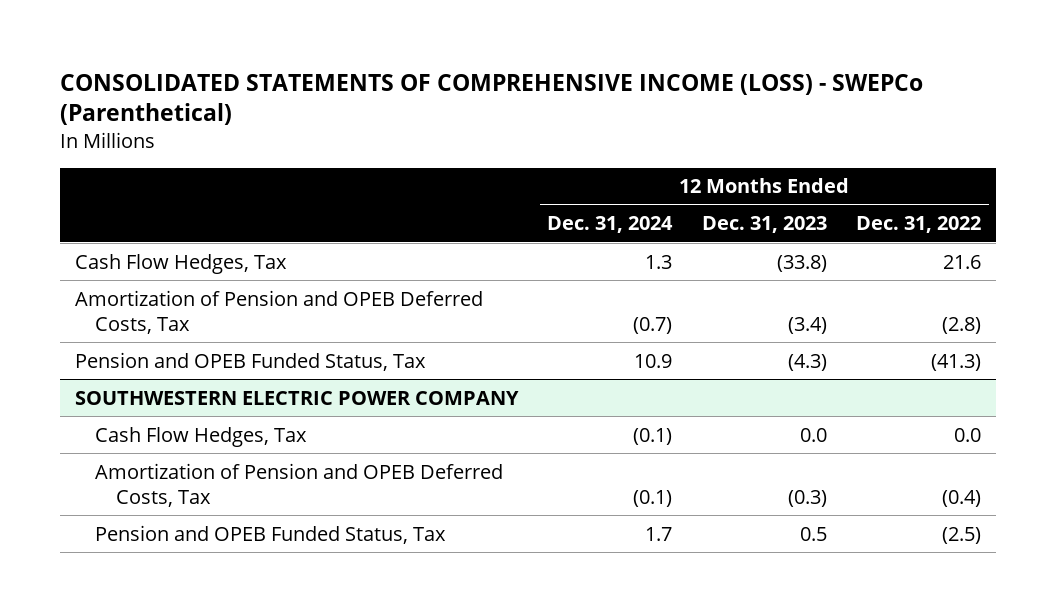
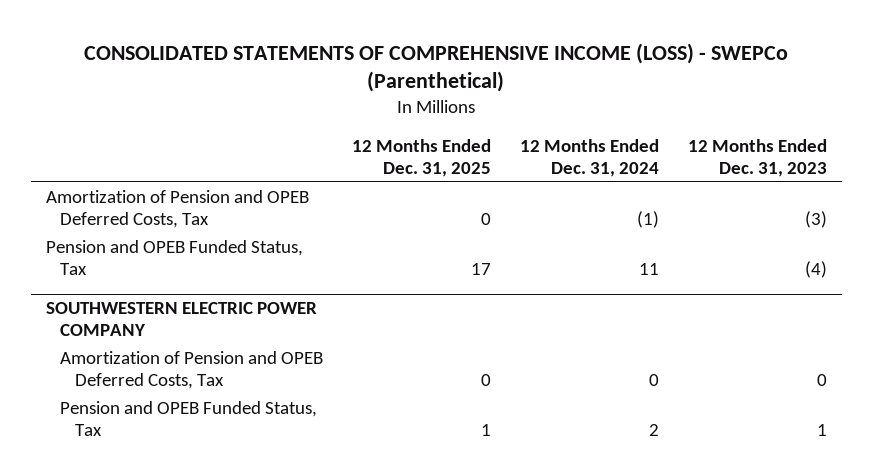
[856,216,982,234] Dec. 31, 2022 -> none
none -> [352,138,492,178] 12 Months Ended Dec. 31, 2025
[74,253,287,274] Cash Flow Hedges, Tax -> none
[633,316,673,334] (0.7) -> [637,211,660,229] (1)
[787,316,827,334] (3.4) -> [805,211,828,229] (3)
[634,353,673,368] 10.9 -> [639,263,660,276] 11
[787,353,827,371] (4.3) -> [805,261,828,279] (4)
[95,426,308,447] Cash Flow Hedges, Tax -> none
[633,489,673,507] (0.1) -> [649,374,660,387] 0
[787,489,827,507] (0.3) -> [817,374,828,387] 0
[645,526,673,541] 1.7 -> [649,424,660,437] 2
[799,526,827,541] 0.5 -> [817,424,828,437] 1

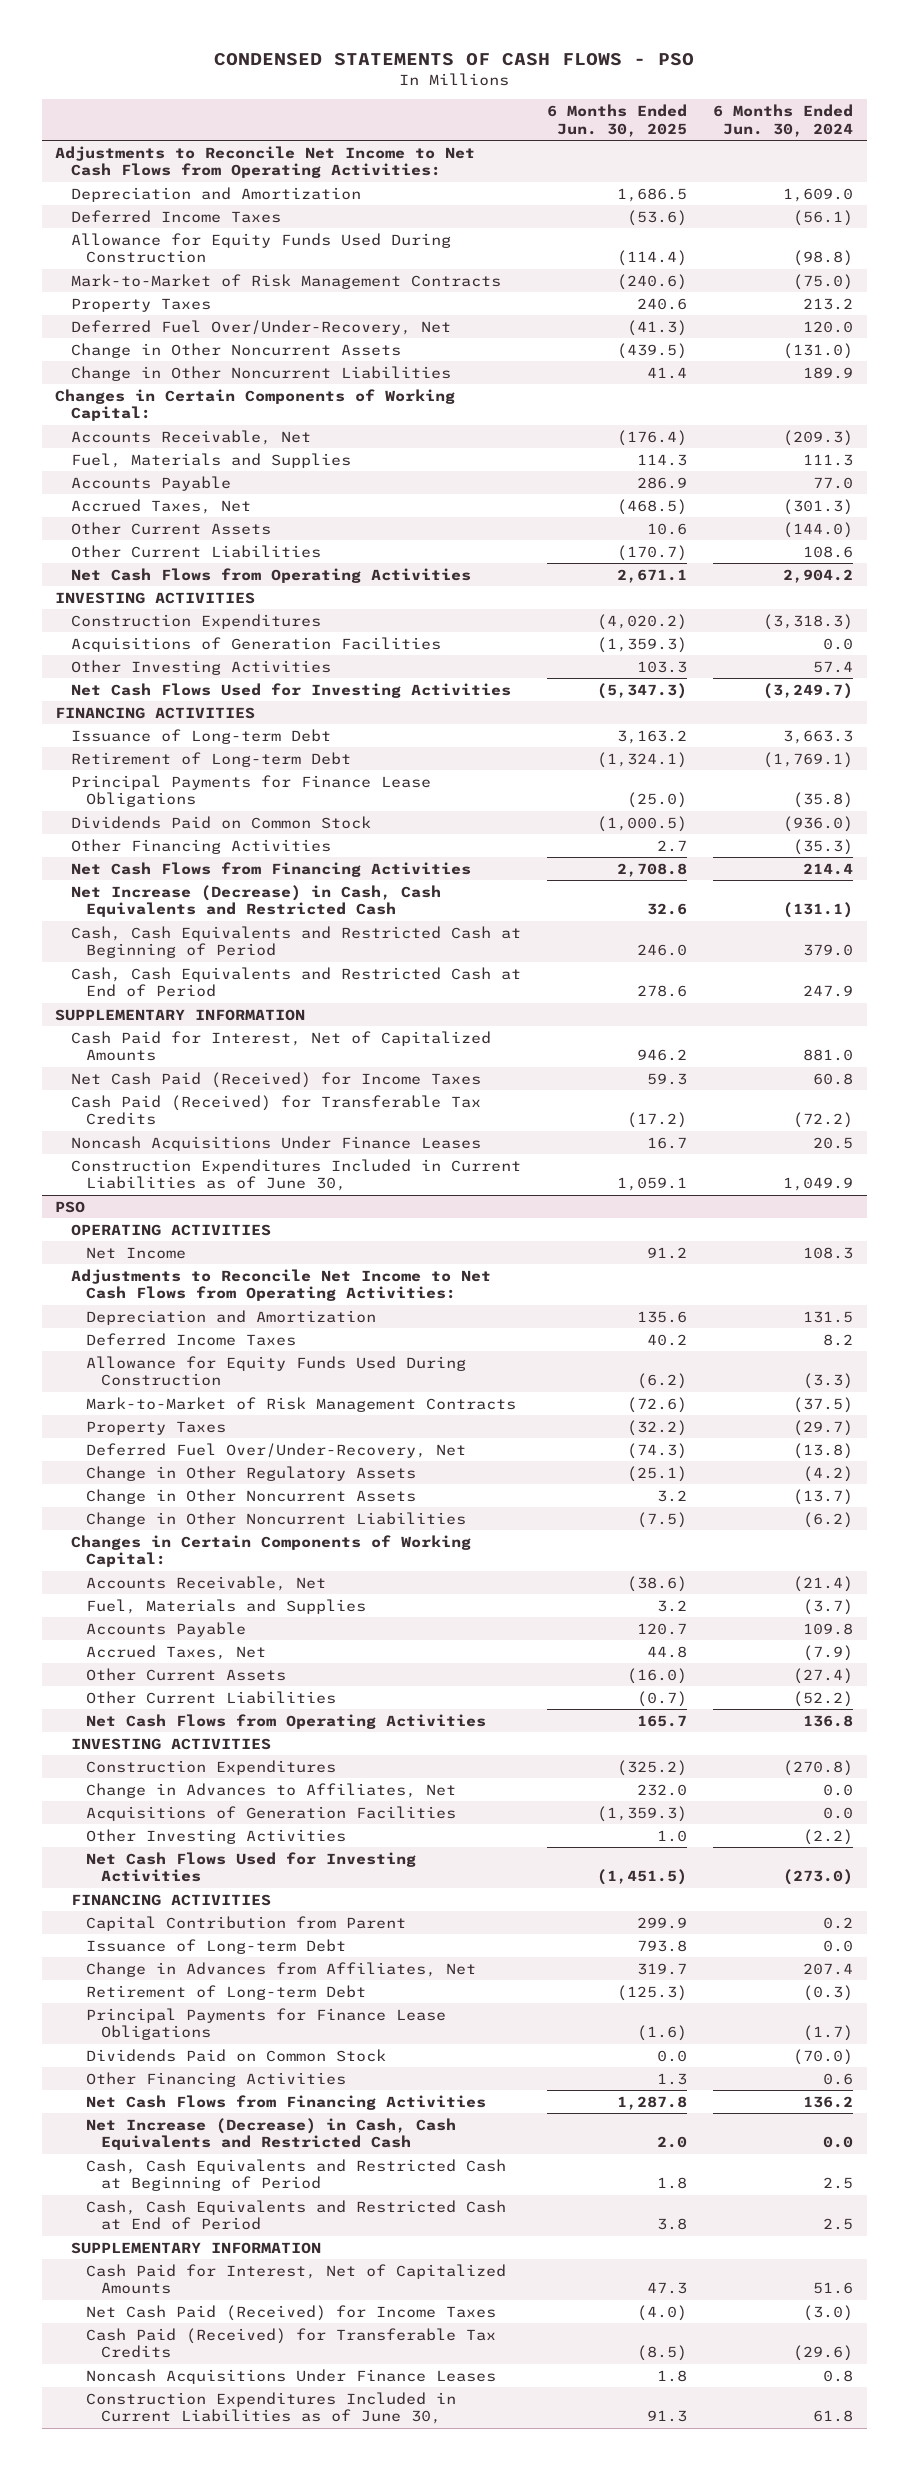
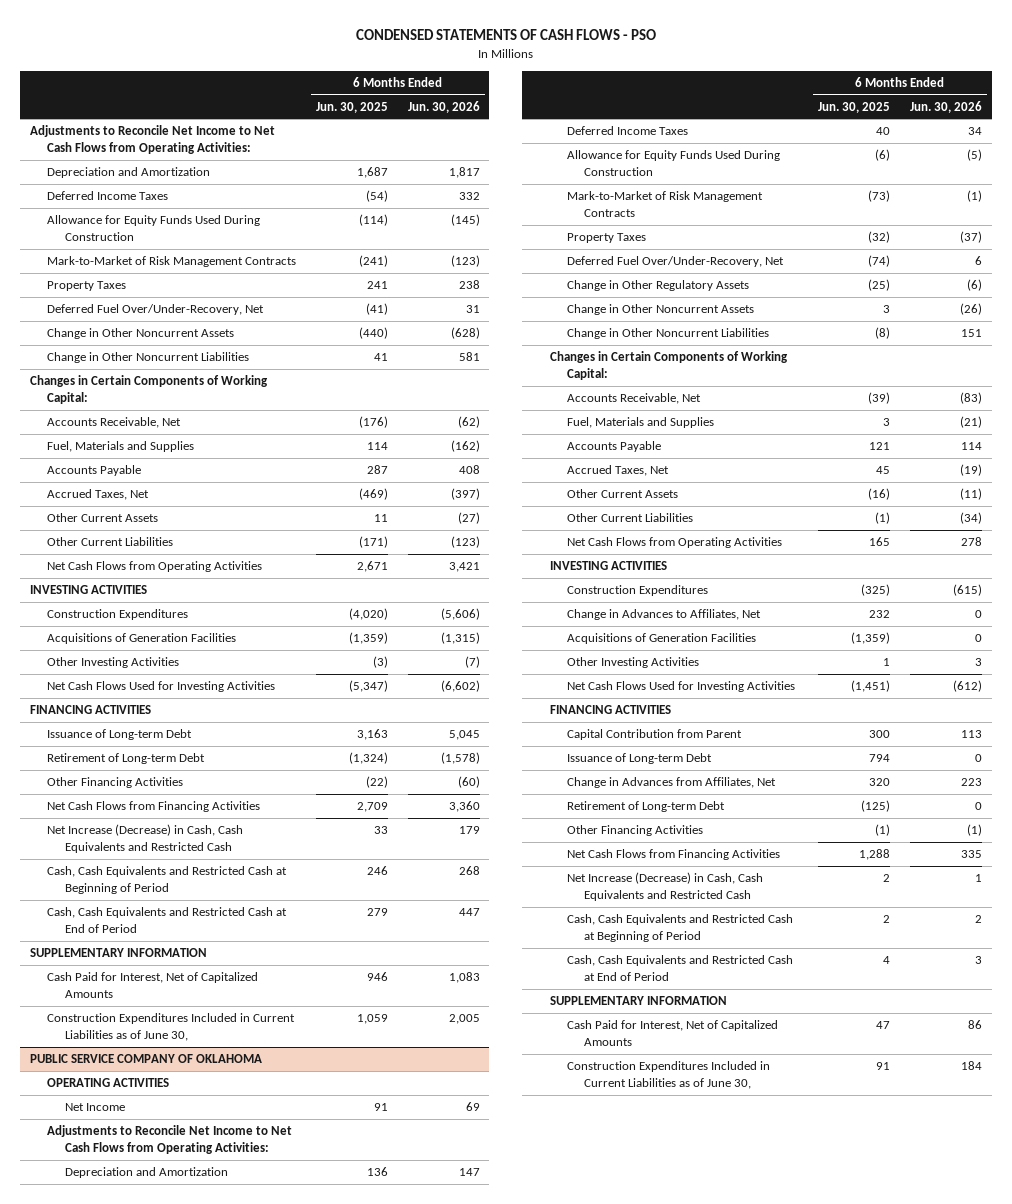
[713,103,854,137] 6 Months Ended Jun. 30, 2024 -> none
none -> [407,100,480,113] Jun. 30, 2026
[617,187,688,202] 1,686.5 -> [356,167,388,179] 1,687
[627,209,688,226] (53.6) -> [365,190,388,203] (54)
[617,250,688,267] (114.4) -> [358,214,388,227] (114)
[617,273,688,290] (240.6) -> [358,255,388,268] (241)
[637,297,688,310] 240.6 -> [366,281,388,290] 241
[627,319,688,336] (41.3) -> [365,303,388,316] (41)
[617,342,688,359] (439.5) -> [358,327,388,340] (440)
[647,366,688,379] 41.4 -> [373,353,388,362] 41
[617,429,688,446] (176.4) -> [358,416,388,429] (176)
[637,453,688,466] 114.3 -> [366,442,388,451] 114
[637,476,688,489] 286.9 -> [366,465,388,475] 287
[617,498,688,515] (468.5) -> [358,488,388,501] (469)
[647,522,688,535] 10.6 -> [373,514,388,523] 11
[617,544,688,561] (170.7) -> [358,536,388,549] (171)
[617,568,688,583] 2,671.1 -> [356,561,388,573] 2,671
[597,613,688,630] (4,020.2) -> [348,608,388,621] (4,020)
[597,636,688,653] (1,359.3) -> [348,632,388,645] (1,359)
[637,660,688,673] 103.3 -> [372,656,388,669] (3)
[597,682,688,699] (5,347.3) -> [348,680,388,693] (5,347)
[70,774,431,808] Principal Payments for Finance Lease Obligations -> none
[70,815,371,829] Dividends Paid on Common Stock -> none
[617,729,688,744] 3,163.2 -> [356,729,388,741] 3,163
[597,751,688,768] (1,324.1) -> [348,752,388,765] (1,324)
[657,839,688,852] 2.7 -> [365,776,388,789] (22)
[617,862,688,877] 2,708.8 -> [356,802,388,813] 2,709
[647,903,688,916] 32.6 -> [373,826,388,835] 33
[637,944,688,957] 246.0 -> [366,866,388,876] 246
[637,985,688,998] 278.6 -> [366,908,388,917] 279
[70,1071,481,1088] Net Cash Paid (Received) for Income Taxes -> none
[70,1094,481,1126] Cash Paid (Received) for Transferable Tax Credits -> none
[70,1135,481,1151] Noncash Acquisitions Under Finance Leases -> none
[637,1049,688,1062] 946.2 -> [366,972,388,982] 946
[617,1177,688,1192] 1,059.1 -> [356,1014,388,1025] 1,059
[55,1200,86,1213] PSO -> [29,1054,262,1064] PUBLIC SERVICE COMPANY OF OKLAHOMA
[647,1246,688,1259] 91.2 -> [373,1103,388,1112] 91
[637,1310,688,1323] 135.6 -> [366,1167,388,1177] 136
[647,1333,688,1346] 40.2 -> [876,127,891,136] 40
[637,1373,688,1390] (6.2) -> [875,149,891,162] (6)
[627,1396,688,1413] (72.6) -> [868,190,891,203] (73)
[627,1419,688,1436] (32.2) -> [868,231,891,244] (32)
[627,1442,688,1459] (74.3) -> [868,255,891,268] (74)
[627,1465,688,1482] (25.1) -> [868,279,891,292] (25)
[657,1489,688,1502] 3.2 -> [883,305,891,314] 3
[637,1511,688,1528] (7.5) -> [875,327,891,340] (8)
[627,1575,688,1592] (38.6) -> [868,392,891,405] (39)
[657,1599,688,1612] 3.2 -> [883,418,891,427] 3
[637,1622,688,1635] 120.7 -> [869,442,891,451] 121
[647,1645,688,1658] 44.8 -> [876,466,891,475] 45
[627,1667,688,1684] (16.0) -> [868,488,891,501] (16)
[637,1690,688,1707] (0.7) -> [875,512,891,525] (1)
[637,1714,688,1727] 165.7 -> [869,537,891,547] 165
[617,1759,688,1776] (325.2) -> [861,584,891,597] (325)
[637,1783,688,1796] 232.0 -> [869,610,891,619] 232
[597,1805,688,1822] (1,359.3) -> [851,632,891,645] (1,359)
[657,1829,688,1842] 1.0 -> [883,658,891,667] 1
[597,1869,688,1886] (1,451.5) -> [851,680,891,693] (1,451)
[86,2007,447,2041] Principal Payments for Finance Lease Obligations -> none
[86,2048,387,2062] Dividends Paid on Common Stock -> none
[637,1916,688,1929] 299.9 -> [869,730,891,739] 300
[637,1939,688,1952] 793.8 -> [869,754,891,763] 794
[637,1962,688,1975] 319.7 -> [869,778,891,787] 320
[617,1984,688,2001] (125.3) -> [861,800,891,813] (125)
[657,2072,688,2085] 1.3 -> [875,824,891,837] (1)
[617,2095,688,2110] 1,287.8 -> [859,849,891,861] 1,288
[657,2136,688,2149] 2.0 -> [883,874,891,883] 2
[657,2177,688,2190] 1.8 -> [883,915,891,924] 2
[657,2218,688,2231] 3.8 -> [883,956,891,965] 4
[86,2304,497,2321] Net Cash Paid (Received) for Income Taxes -> none
[86,2327,497,2359] Cash Paid (Received) for Transferable Tax Credits -> none
[86,2368,497,2384] Noncash Acquisitions Under Finance Leases -> none
[647,2282,688,2295] 47.3 -> [876,1021,891,1030] 47
[647,2410,688,2423] 91.3 -> [876,1062,891,1071] 91

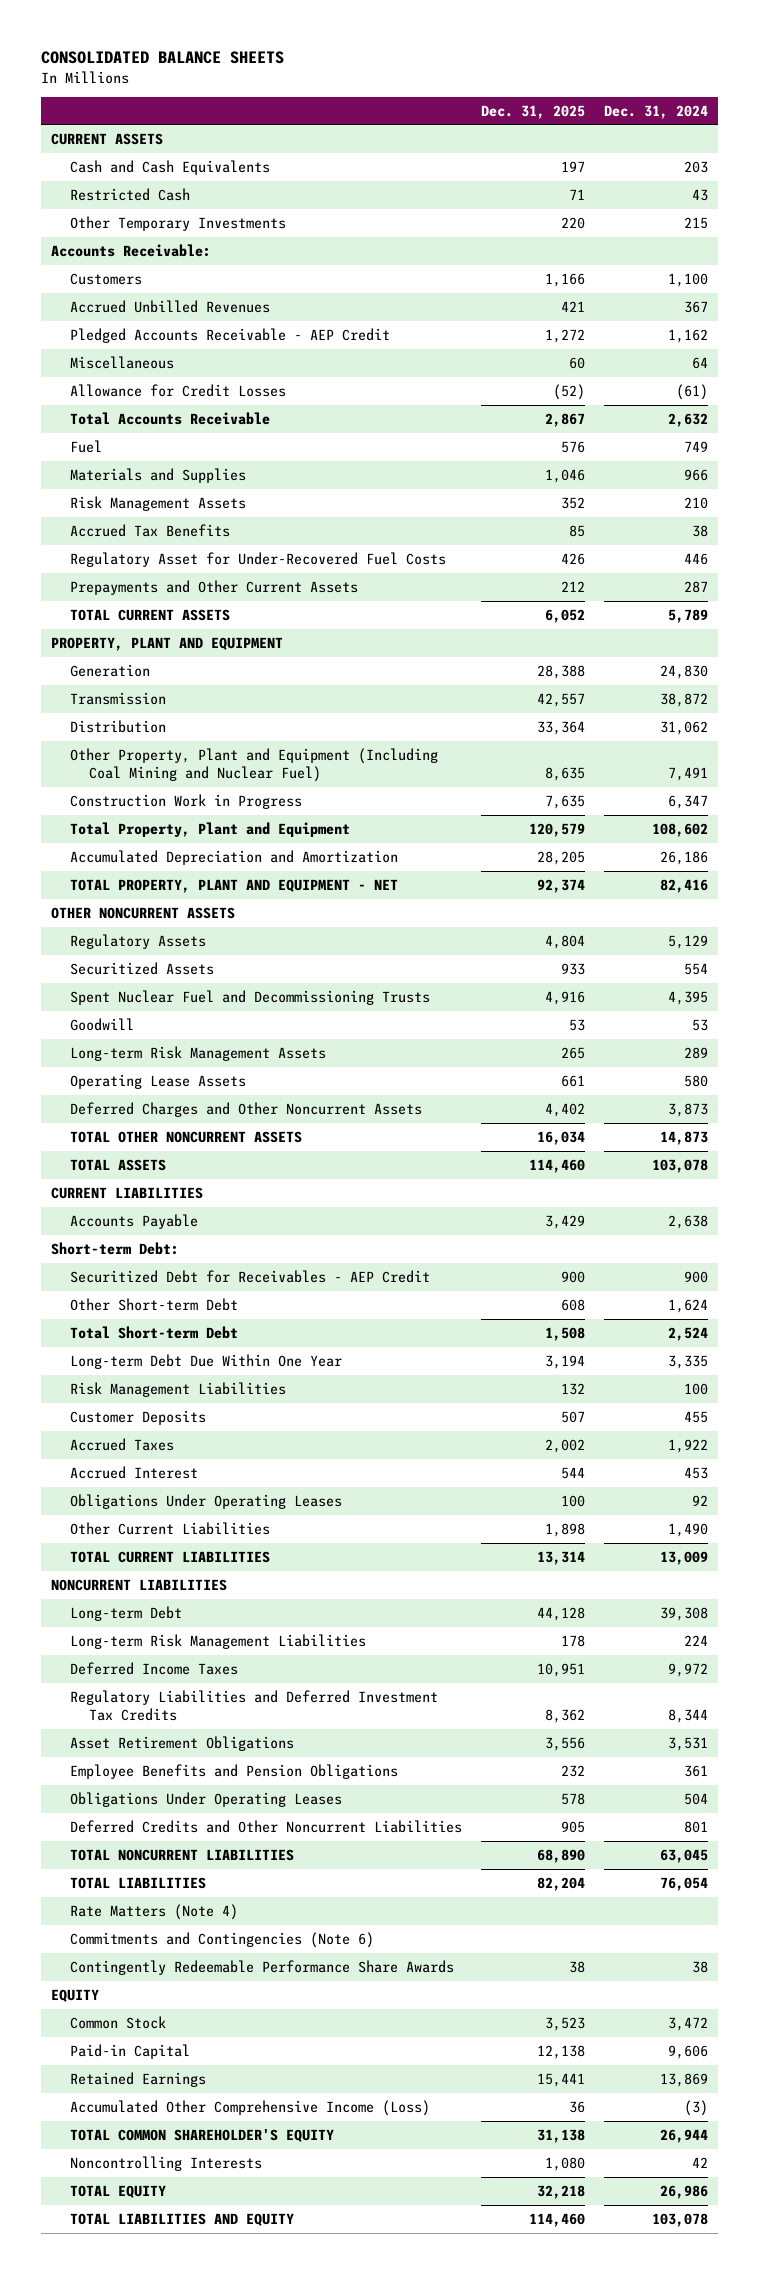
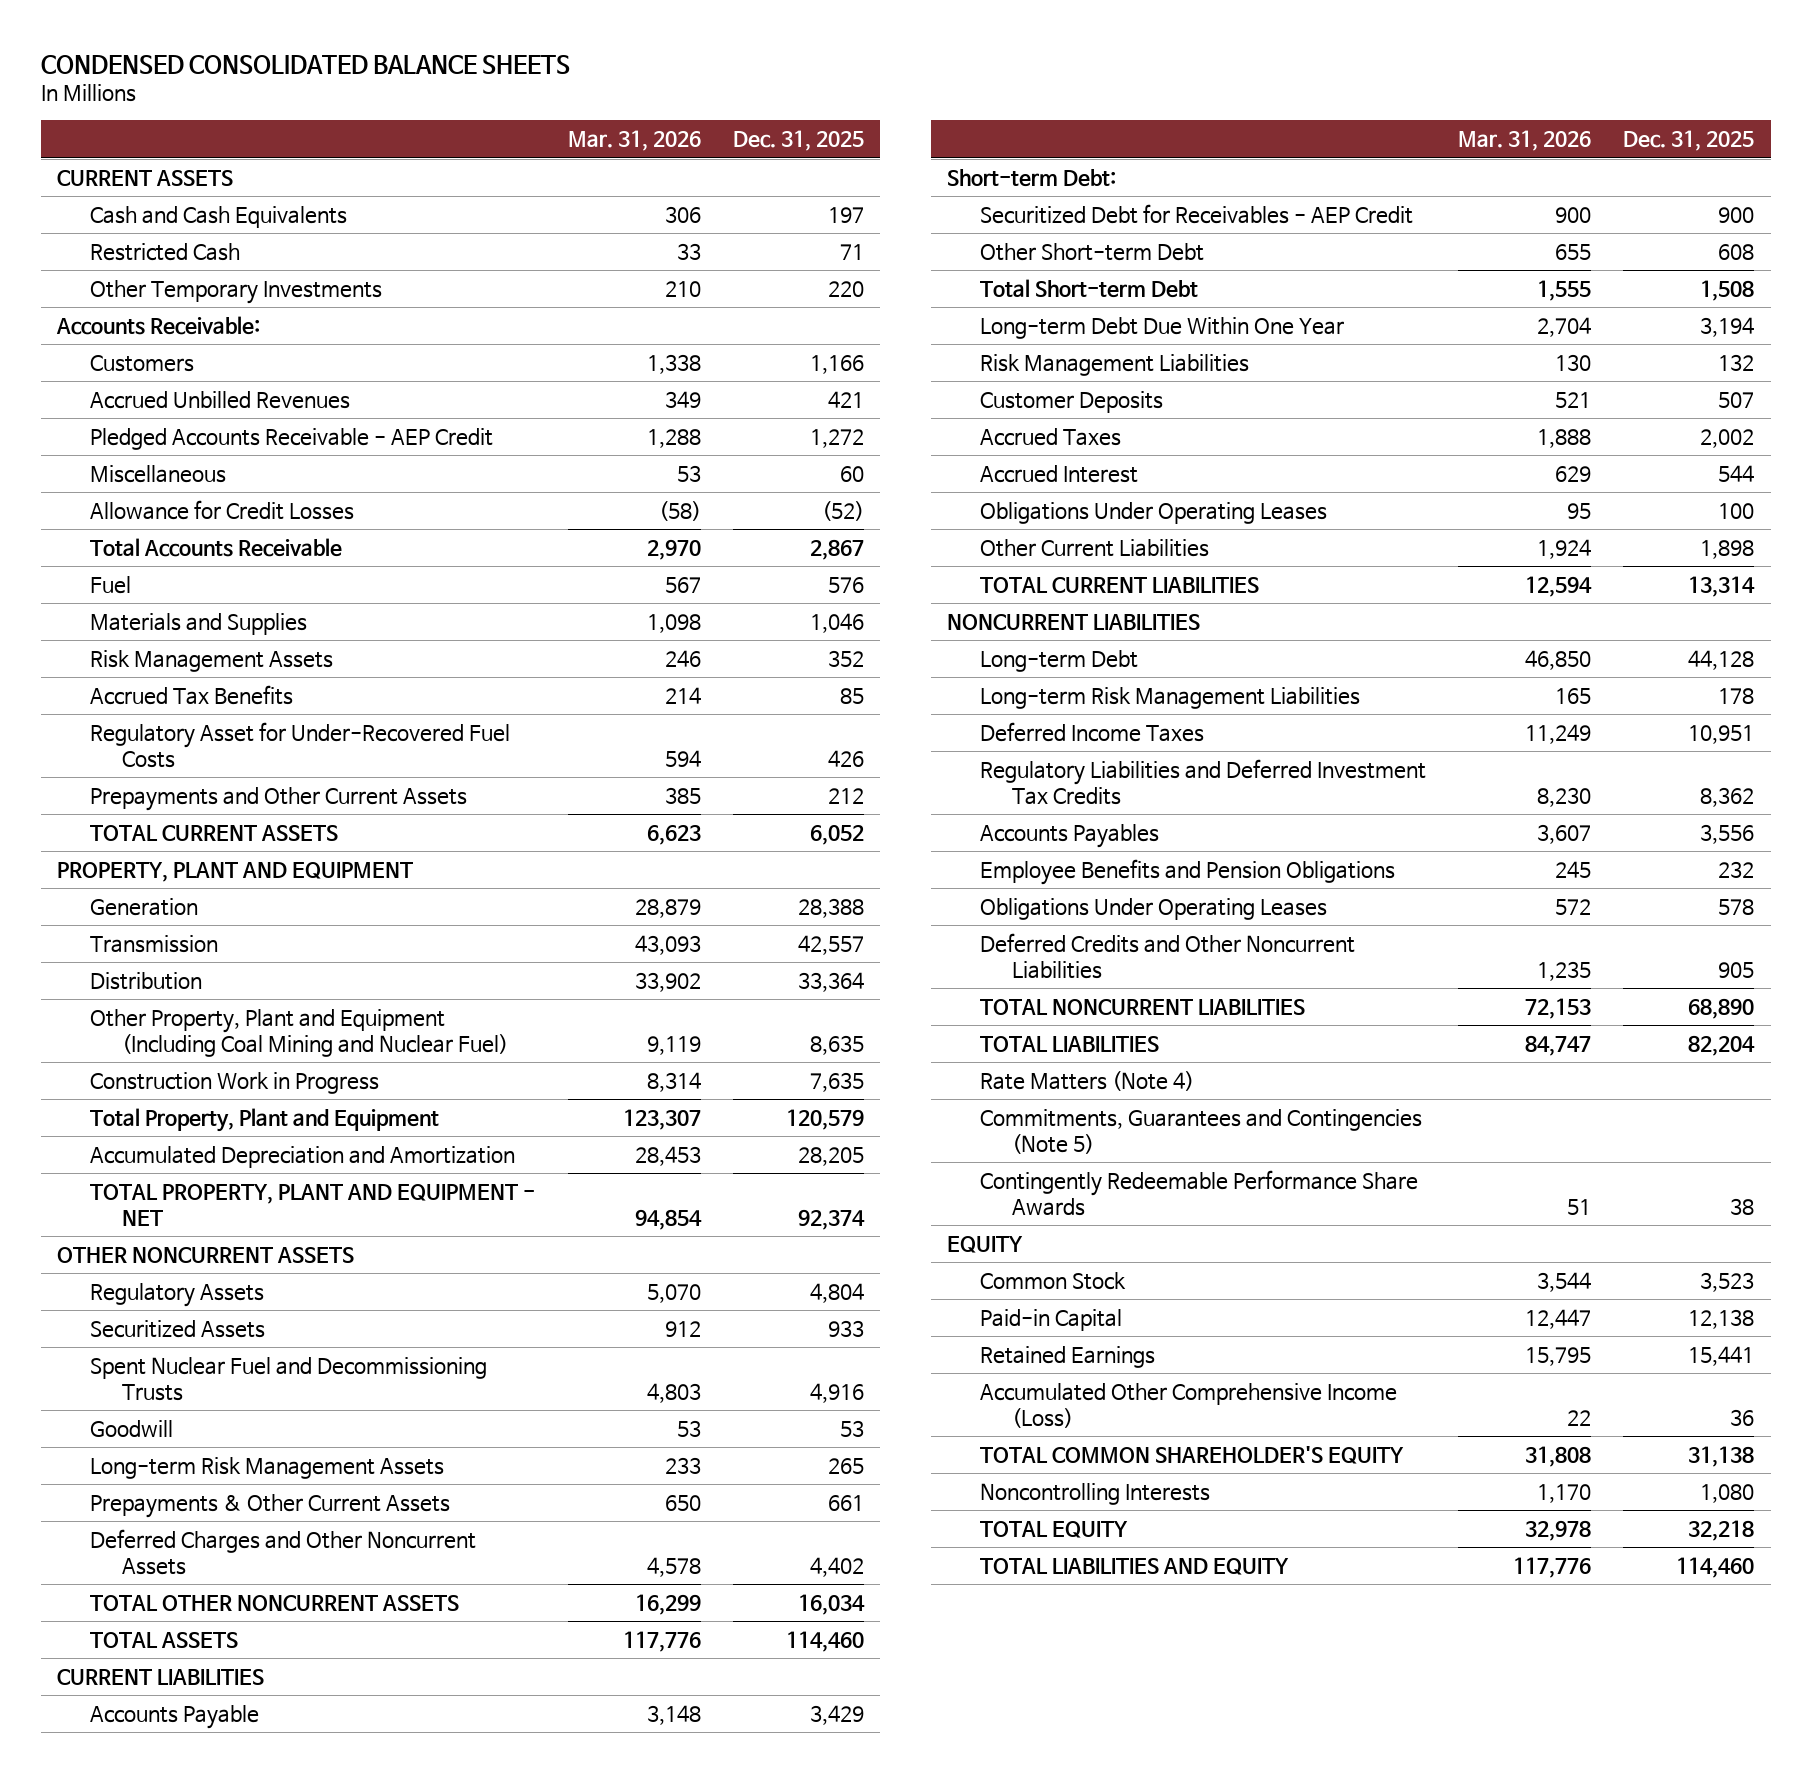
[41,51,285,65] CONSOLIDATED BALANCE SHEETS -> [41,54,571,74] CONDENSED CONSOLIDATED BALANCE SHEETS
[604,104,709,119] Dec. 31, 2024 -> none
none -> [567,130,701,152] Mar. 31, 2026
[69,1073,246,1089] Operating Lease Assets -> [89,1494,450,1519] Prepayments & Other Current Assets
[69,1735,294,1751] Asset Retirement Obligations -> [979,824,1159,849] Accounts Payables
[69,1931,374,1948] Commitments and Contingencies (Note 6) -> [979,1109,1422,1155] Commitments, Guarantees and Contingencies (Note 5)

